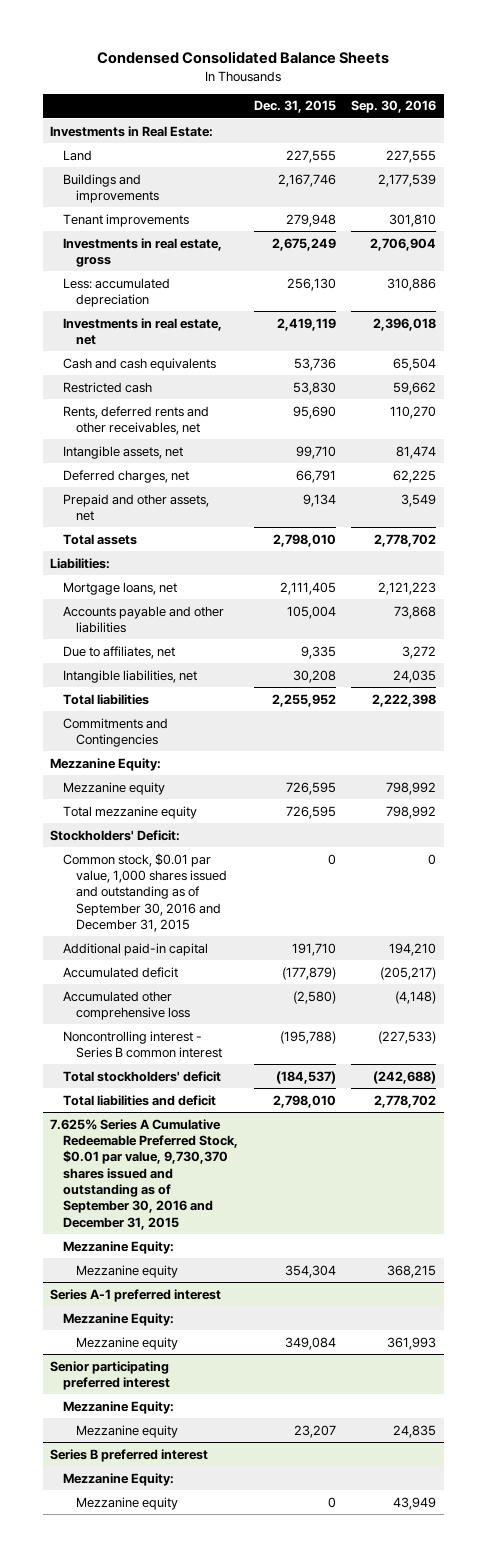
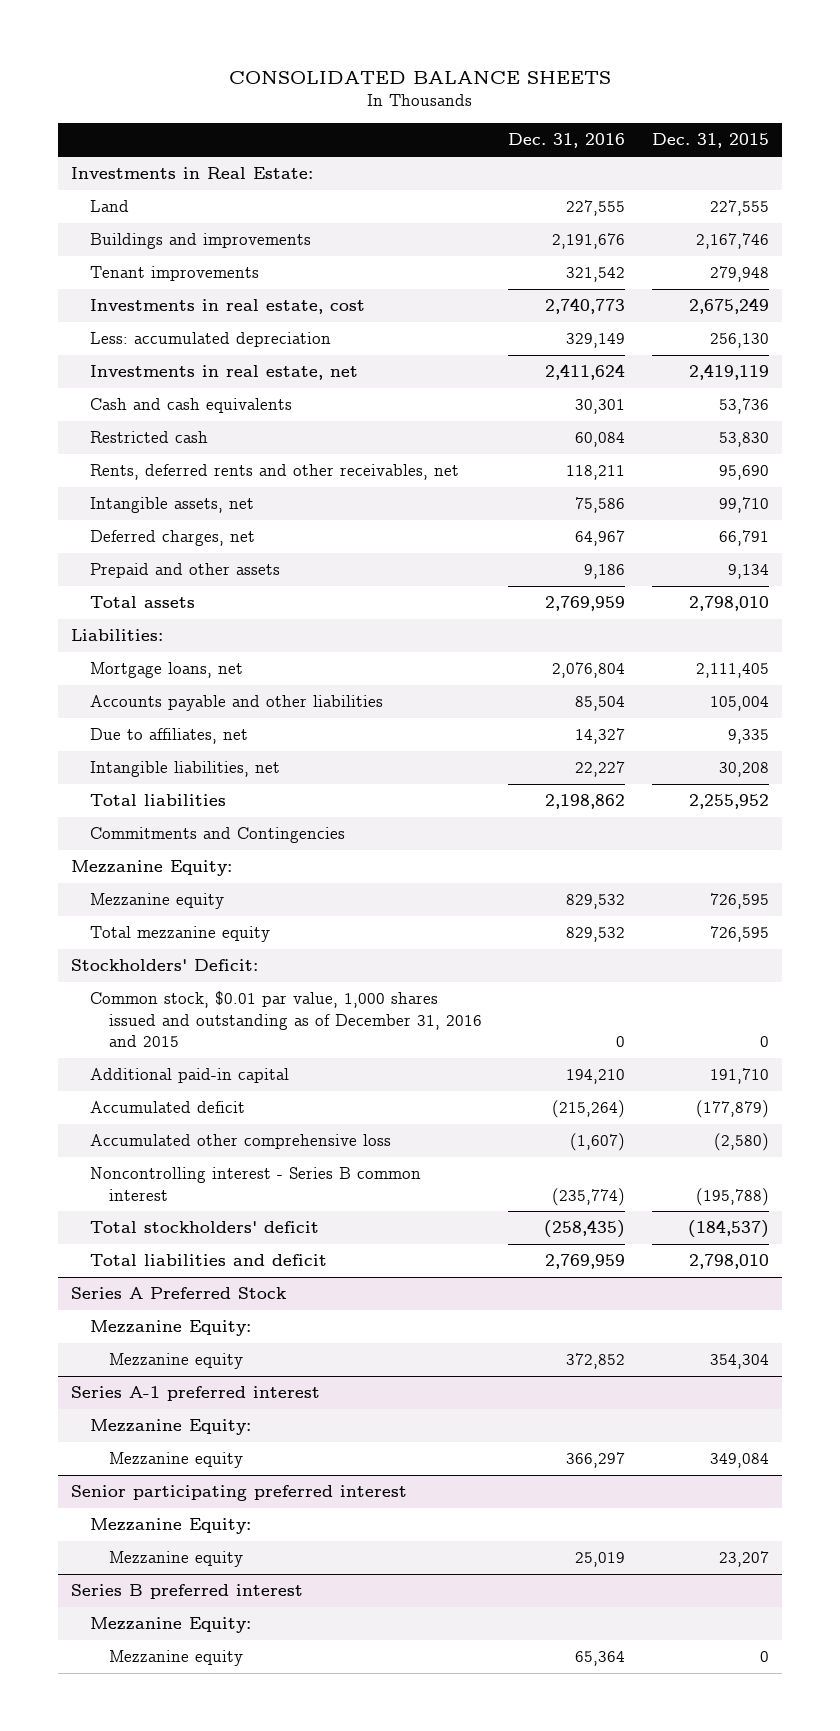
[97,50,390,64] Condensed Consolidated Balance Sheets -> [228,70,611,84] CONSOLIDATED BALANCE SHEETS
[351,100,437,114] Sep. 30, 2016 -> none
none -> [508,133,626,149] Dec. 31, 2016
[63,237,223,267] Investments in real estate, gross -> [90,299,366,315] Investments in real estate, cost
[63,493,210,521] Prepaid and other assets, net -> [90,563,281,579] Prepaid and other assets
[63,852,227,933] Common stock, $0.01 par value, 1,000 shares issued and outstanding as of September 30, 2016 and December 31, 2015 -> [90,991,483,1047] Common stock, $0.01 par value, 1,000 shares issued and outstanding as of December 31, 2016 and 2015
[50,1118,239,1230] 7.625% Series A Cumulative Redeemable Preferred Stock, $0.01 par value, 9,730,370 shares issued and outstanding as of September 30, 2016 and December 31, 2015 -> [71,1287,288,1300] Series A Preferred Stock

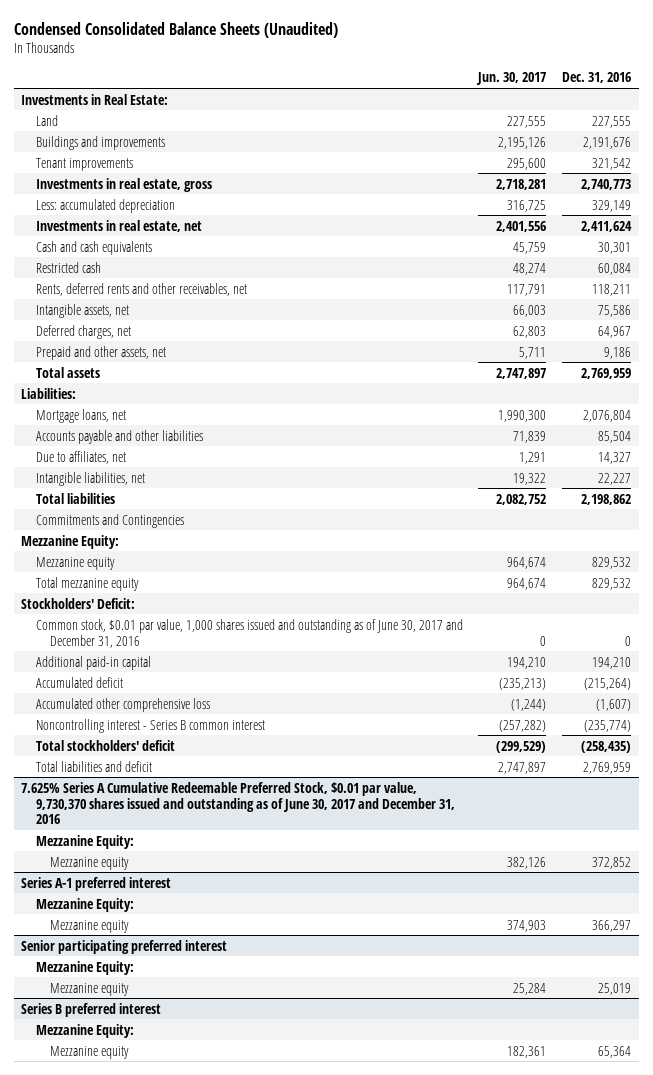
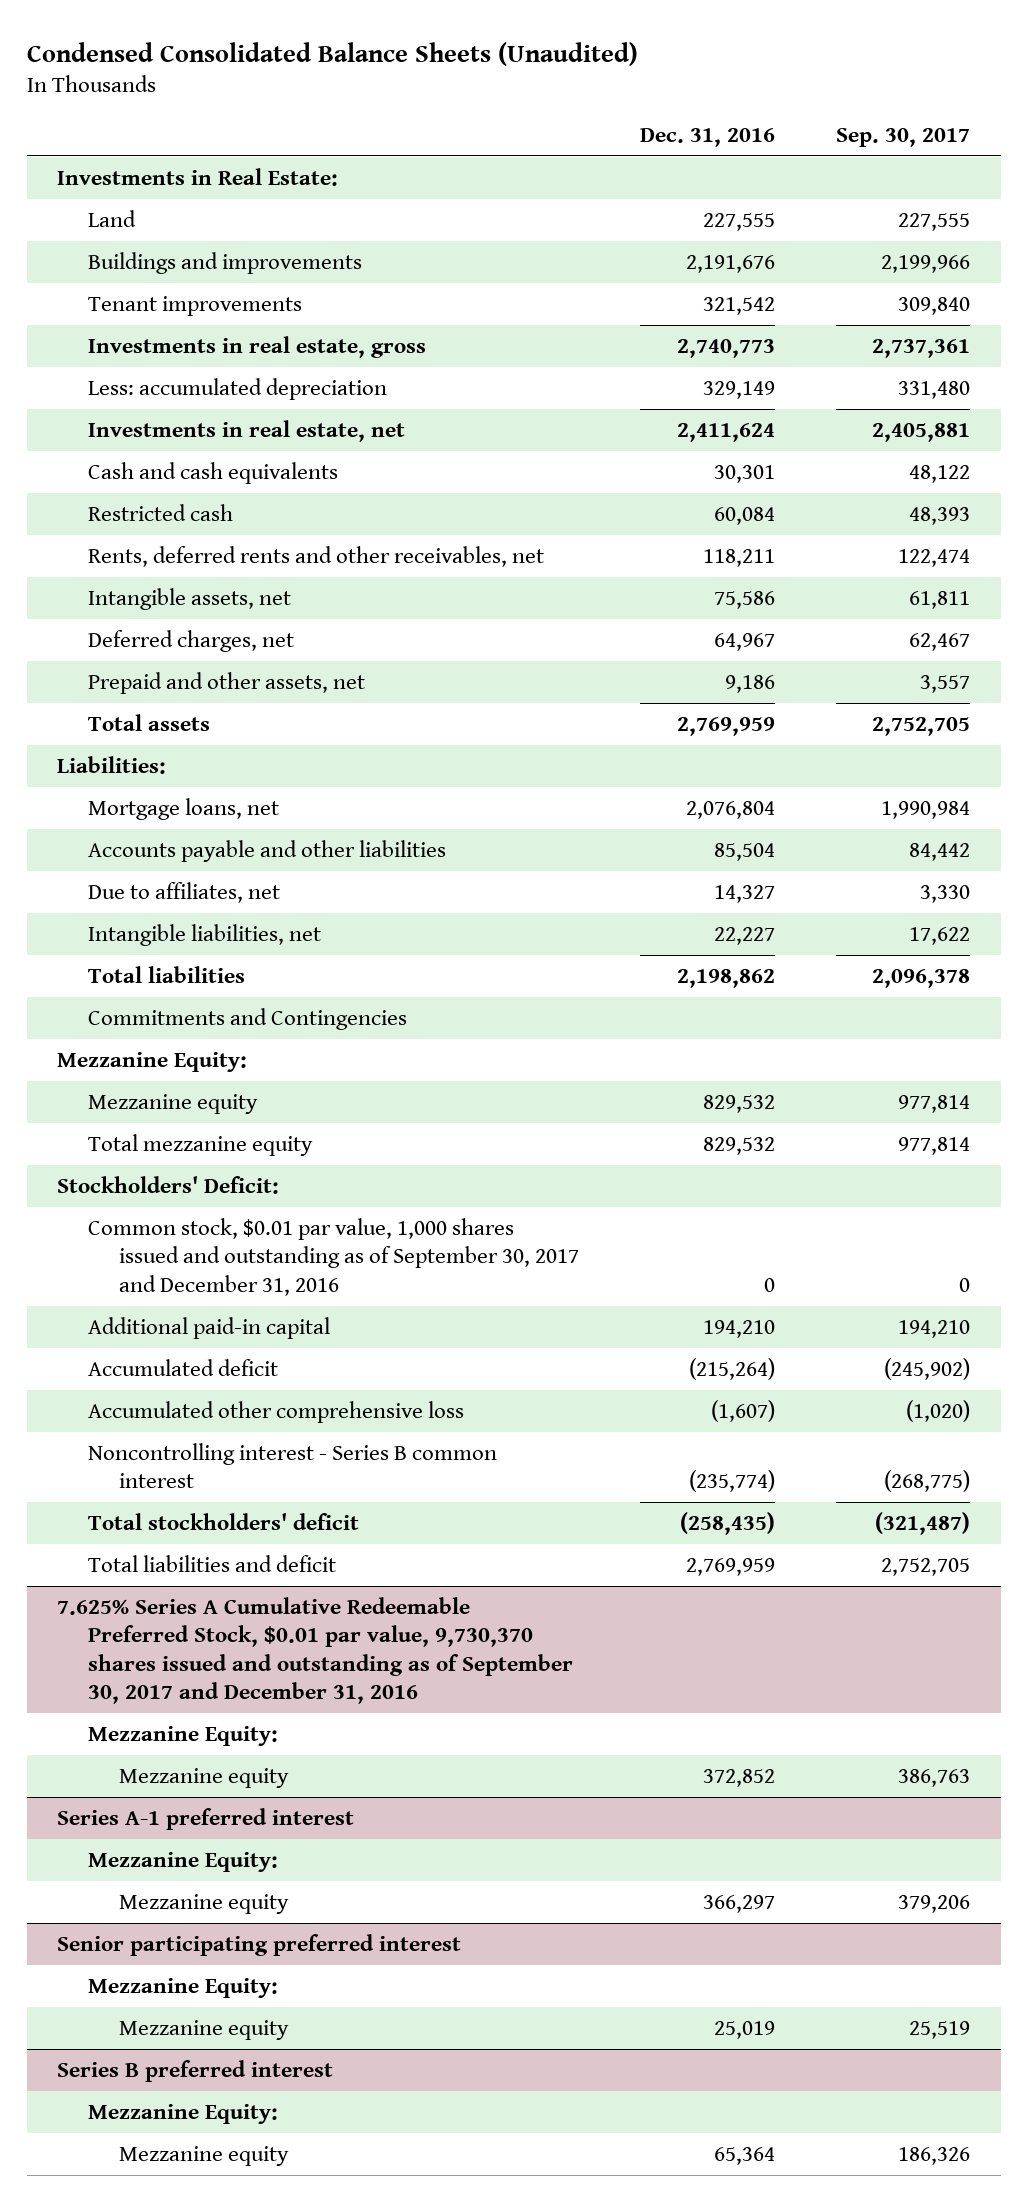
[476,72,547,86] Jun. 30, 2017 -> none
none -> [836,127,971,147] Sep. 30, 2017
[35,618,463,648] Common stock, $0.01 par value, 1,000 shares issued and outstanding as of June 30, 2017 and December 31, 2016 -> [87,1217,579,1296] Common stock, $0.01 par value, 1,000 shares issued and outstanding as of September 30, 2017 and December 31, 2016
[21,781,455,825] 7.625% Series A Cumulative Redeemable Preferred Stock, $0.01 par value, 9,730,370 shares issued and outstanding as of June 30, 2017 and December 31, 2016 -> [57,1596,573,1705] 7.625% Series A Cumulative Redeemable Preferred Stock, $0.01 par value, 9,730,370 shares issued and outstanding as of September 30, 2017 and December 31, 2016

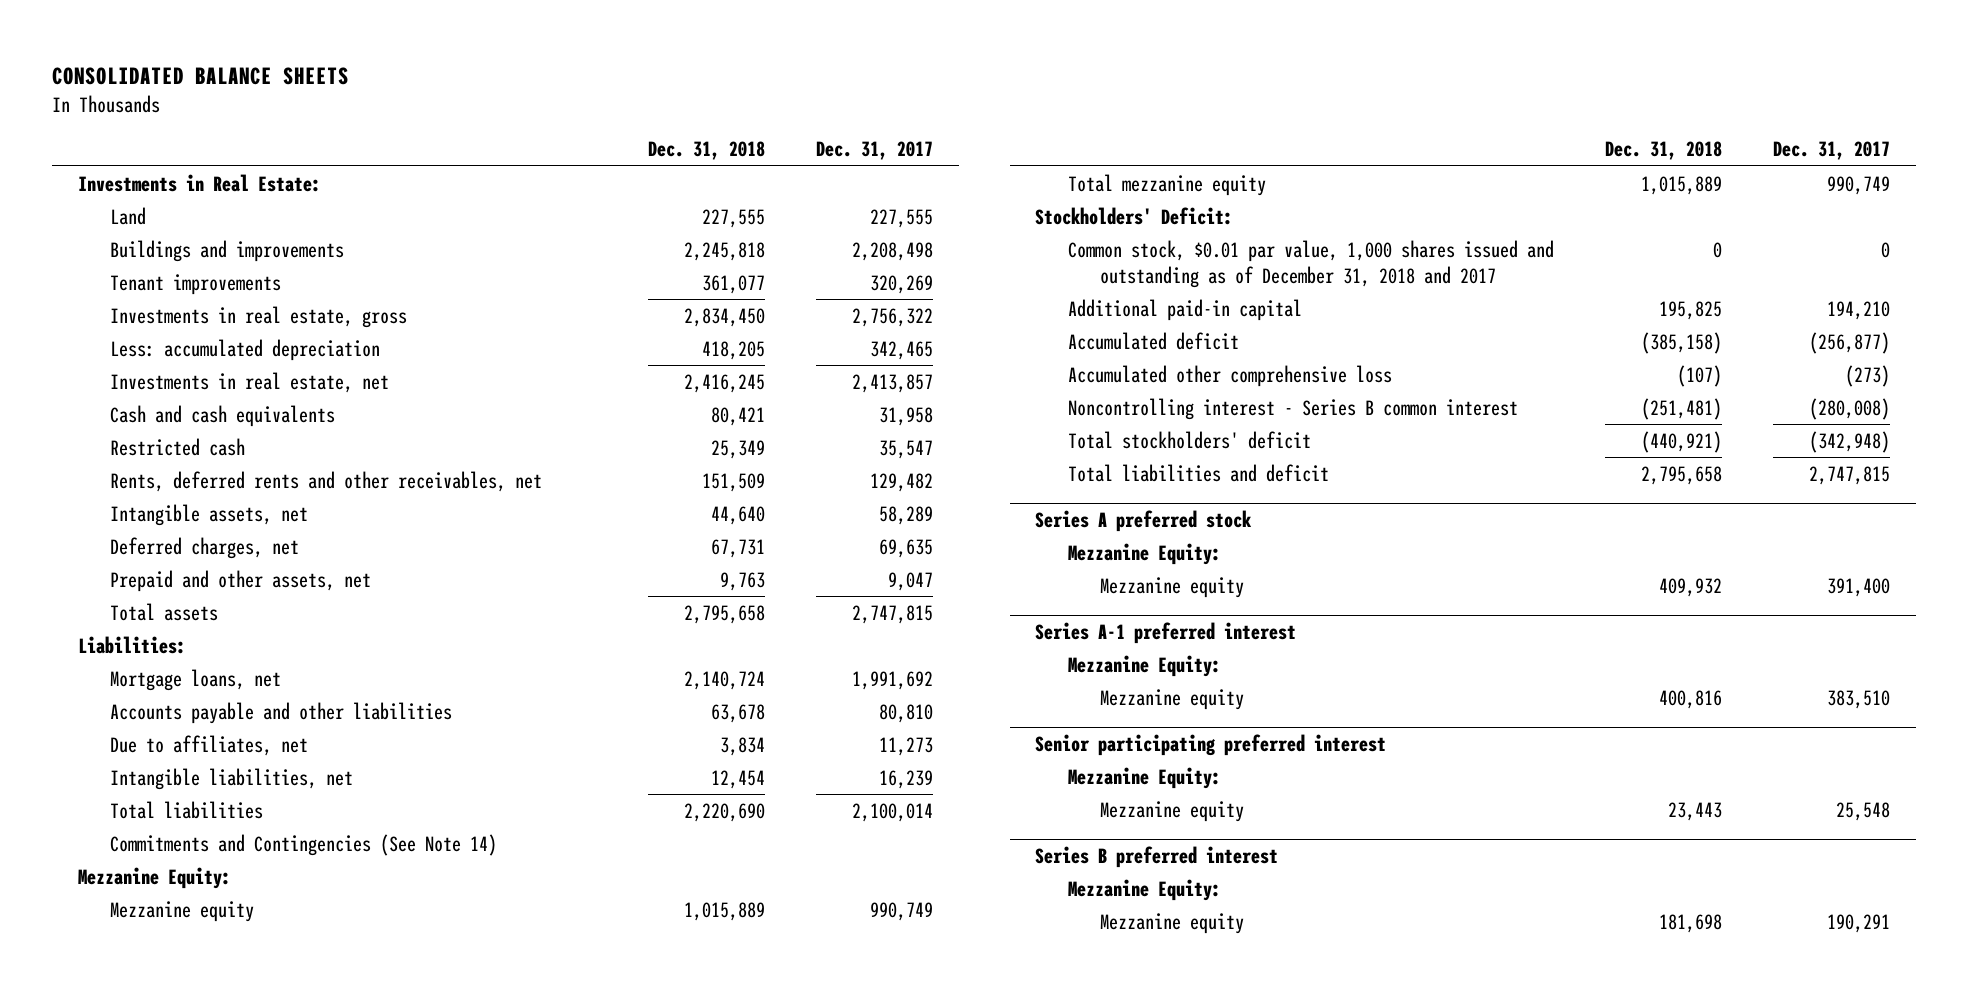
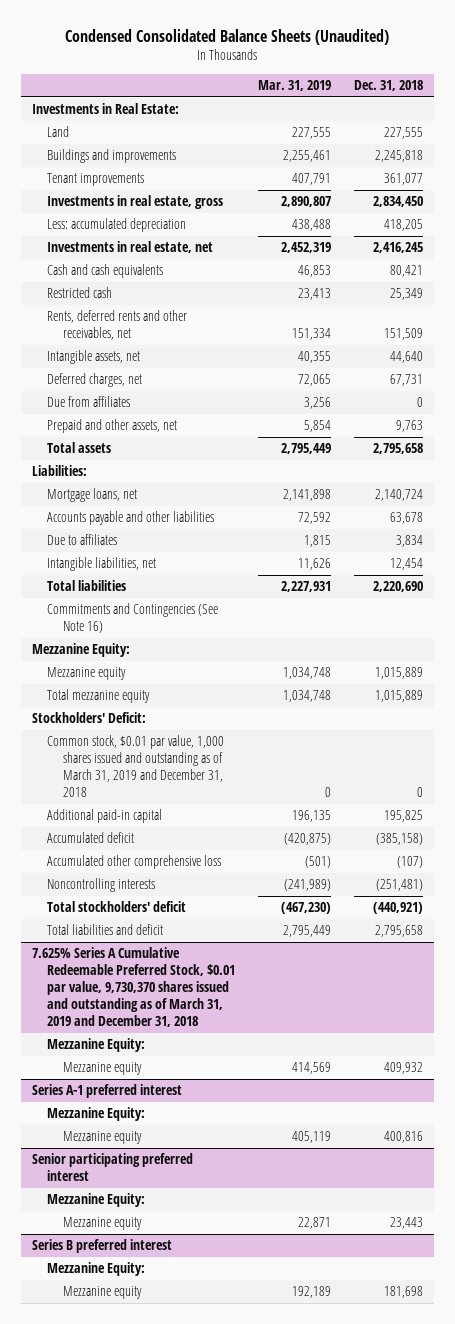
[52,67,350,86] CONSOLIDATED BALANCE SHEETS -> [65,28,390,45] Condensed Consolidated Balance Sheets (Unaudited)
[815,141,933,161] Dec. 31, 2017 -> none
none -> [257,79,331,91] Mar. 31, 2019
none -> [47,396,131,408] Due from affiliates
[110,734,309,756] Due to affiliates, net -> [47,534,118,546] Due to affiliates
[110,833,498,856] Commitments and Contingencies (See Note 14) -> [47,603,219,634] Commitments and Contingencies (See Note 16)
[1067,239,1554,289] Common stock, $0.01 par value, 1,000 shares issued and outstanding as of December 31, 2018 and 2017 -> [47,735,225,798] Common stock, $0.01 par value, 1,000 shares issued and outstanding as of March 31, 2019 and December 31, 2018
[1067,397,1518,420] Noncontrolling interest - Series B common interest -> [47,878,156,893] Noncontrolling interests
[1035,509,1253,532] Series A preferred stock -> [32,947,236,1027] 7.625% Series A Cumulative Redeemable Preferred Stock, $0.01 par value, 9,730,370 shares issued and outstanding as of March 31, 2019 and December 31, 2018

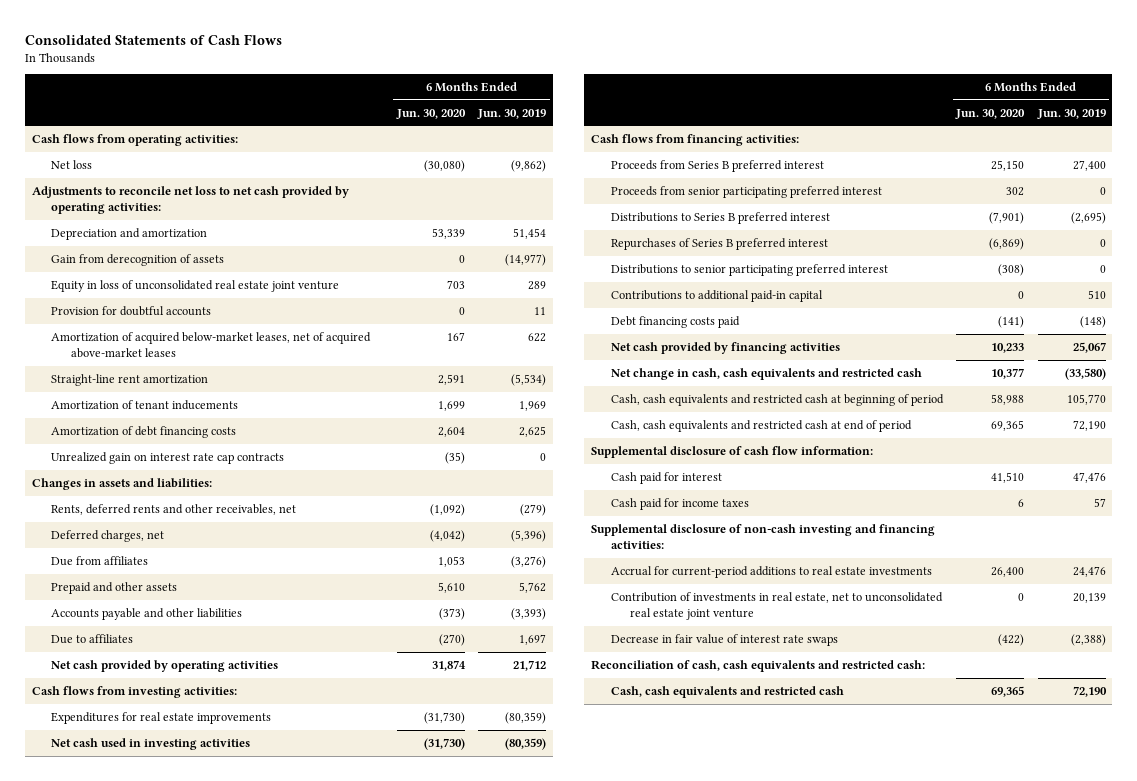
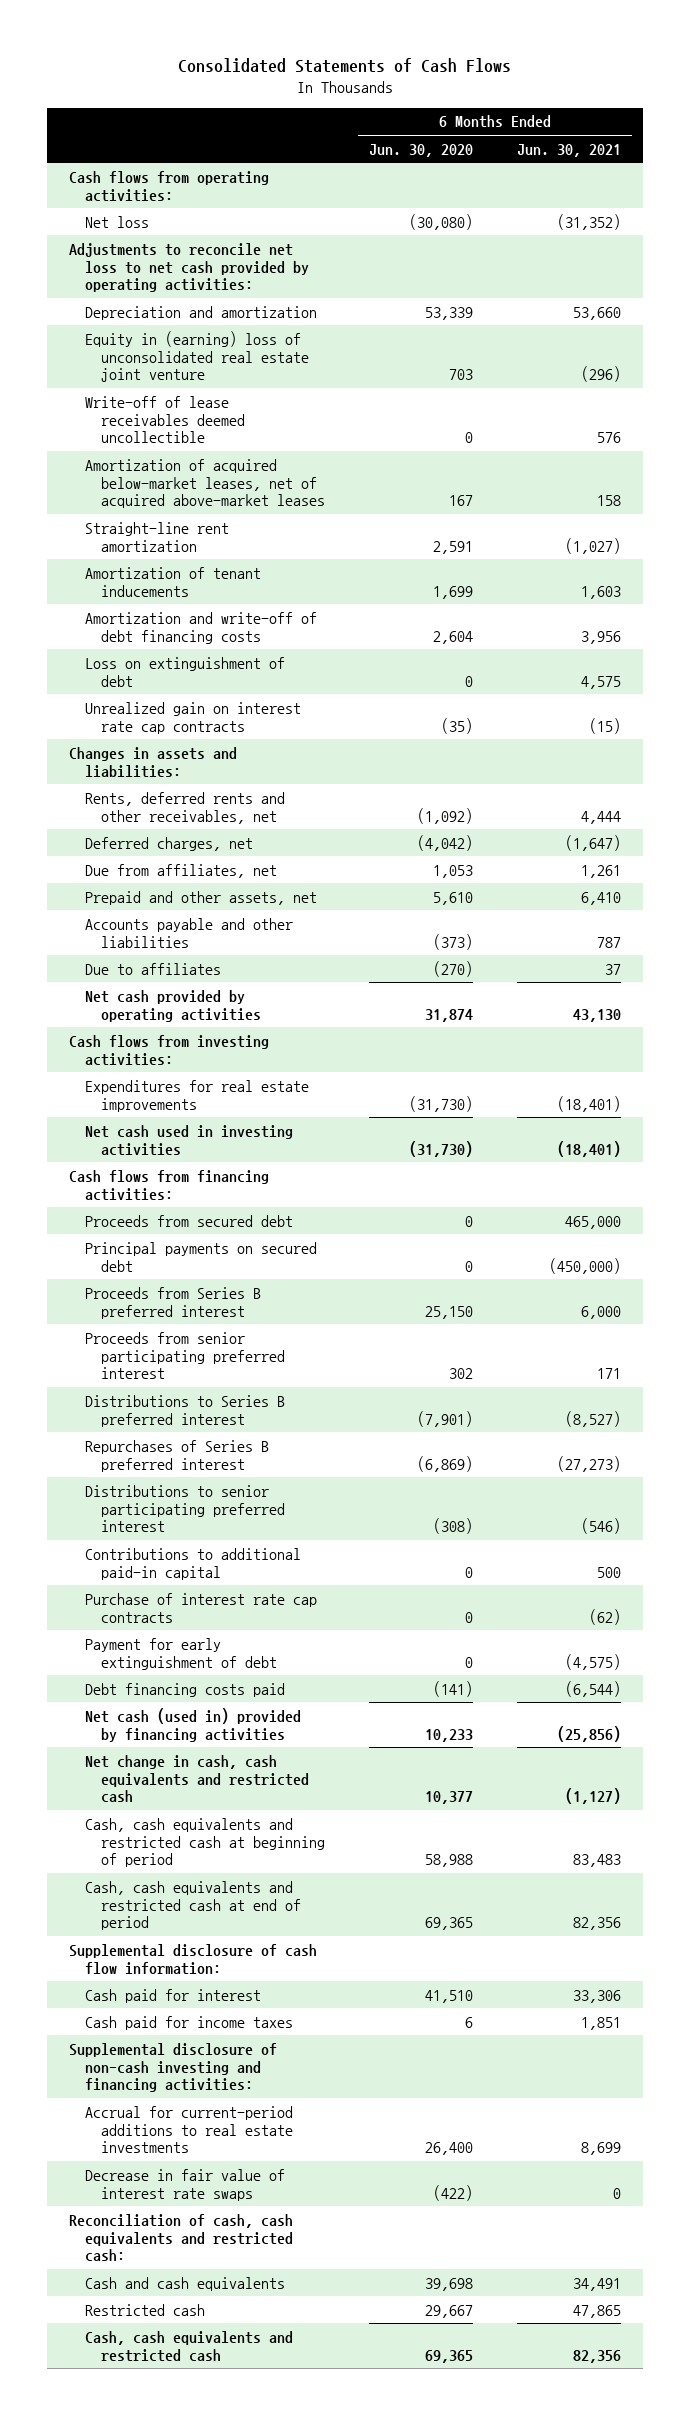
[477,108,547,119] Jun. 30, 2019 -> none
none -> [517,143,622,157] Jun. 30, 2021
[51,253,225,266] Gain from derecognition of assets -> none
[51,279,340,292] Equity in loss of unconsolidated real estate joint venture -> [85,330,309,383] Equity in (earning) loss of unconsolidated real estate joint venture
[51,305,212,316] Provision for doubtful accounts -> [85,395,245,444] Write-off of lease receivables deemed uncollectible
[51,425,237,438] Amortization of debt financing costs -> [85,611,318,644] Amortization and write-off of debt financing costs
none -> [85,656,286,687] Loss on extinguishment of debt
[51,555,149,566] Due from affiliates -> [85,863,278,878] Due from affiliates, net
[51,581,178,594] Prepaid and other assets -> [85,890,318,905] Prepaid and other assets, net
none -> [85,1214,294,1227] Proceeds from secured debt
none -> [85,1241,318,1272] Principal payments on secured debt
none -> [85,1592,318,1623] Purchase of interest rate cap contracts
none -> [85,1637,277,1670] Payment for early extinguishment of debt
[610,341,840,354] Net cash provided by financing activities -> [85,1707,302,1742] Net cash (used in) provided by financing activities
[610,591,943,621] Contribution of investments in real estate, net to unconsolidated real estate joint venture -> none
none -> [85,2276,286,2291] Cash and cash equivalents
none -> [85,2303,206,2316] Restricted cash

